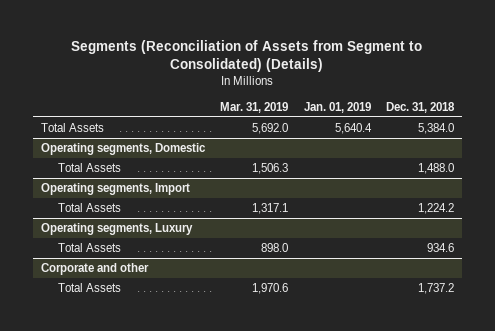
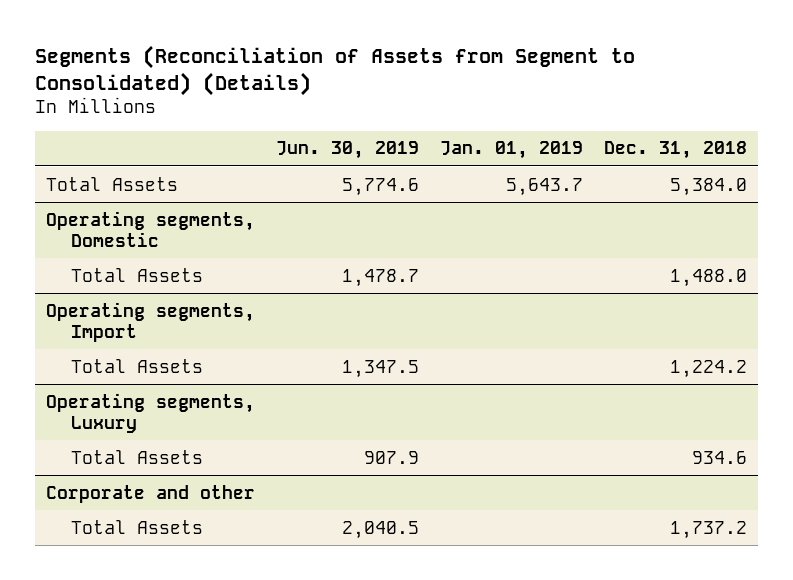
[220,101,289,113] Mar. 31, 2019 -> none
none -> [276,141,420,160] Jun. 30, 2019
[334,123,372,135] 5,640.4 -> [506,177,584,196] 5,643.7

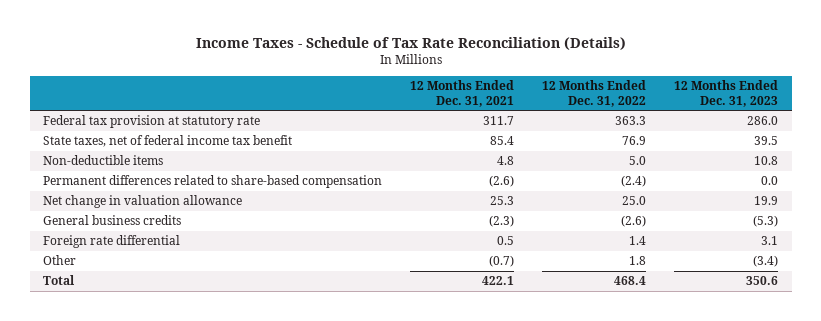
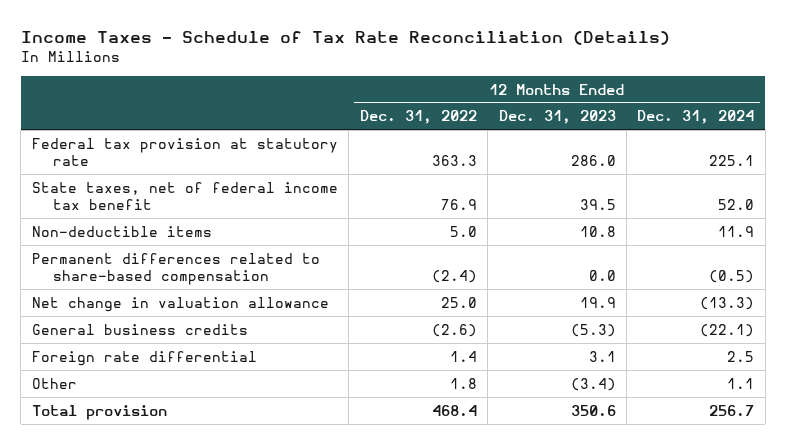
[410,80,515,107] 12 Months Ended Dec. 31, 2021 -> none
none -> [637,110,755,125] Dec. 31, 2024
[43,275,76,286] Total -> [31,404,167,420] Total provision

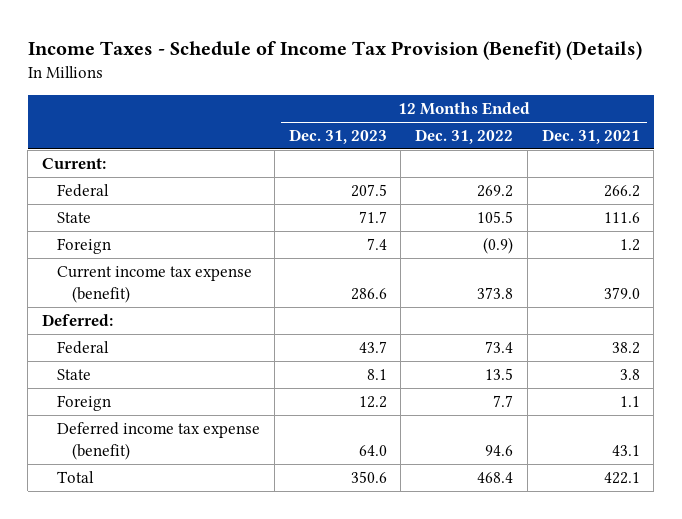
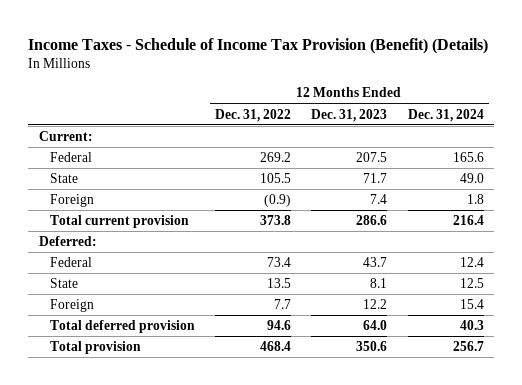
[541,129,640,145] Dec. 31, 2021 -> none
none -> [407,108,484,122] Dec. 31, 2024
[57,266,253,304] Current income tax expense (benefit) -> [49,215,189,229] Total current provision
[57,422,261,461] Deferred income tax expense (benefit) -> [49,320,195,334] Total deferred provision
[57,471,95,484] Total -> [49,341,141,355] Total provision

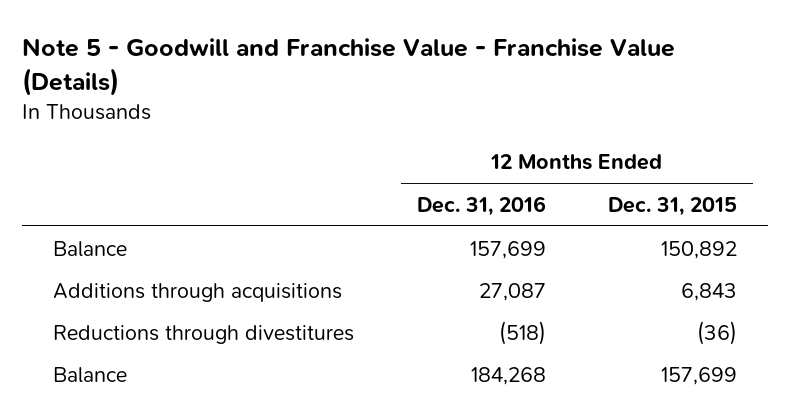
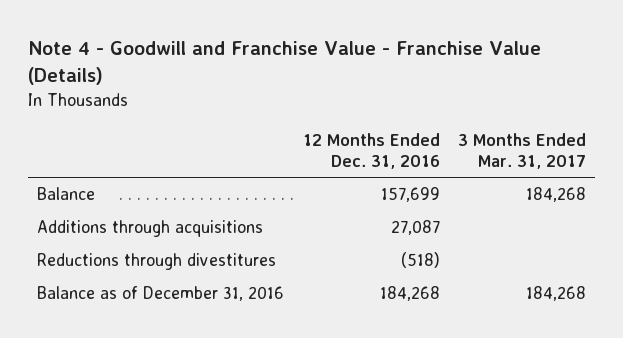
[22,37,676,96] Note 5 - Goodwill and Franchise Value - Franchise Value (Details) -> [28,41,542,86] Note 4 - Goodwill and Franchise Value - Franchise Value (Details)
[608,196,738,216] Dec. 31, 2015 -> none
none -> [457,132,586,169] 3 Months Ended Mar. 31, 2017
[53,366,128,383] Balance -> [37,286,285,302] Balance as of December 31, 2016

